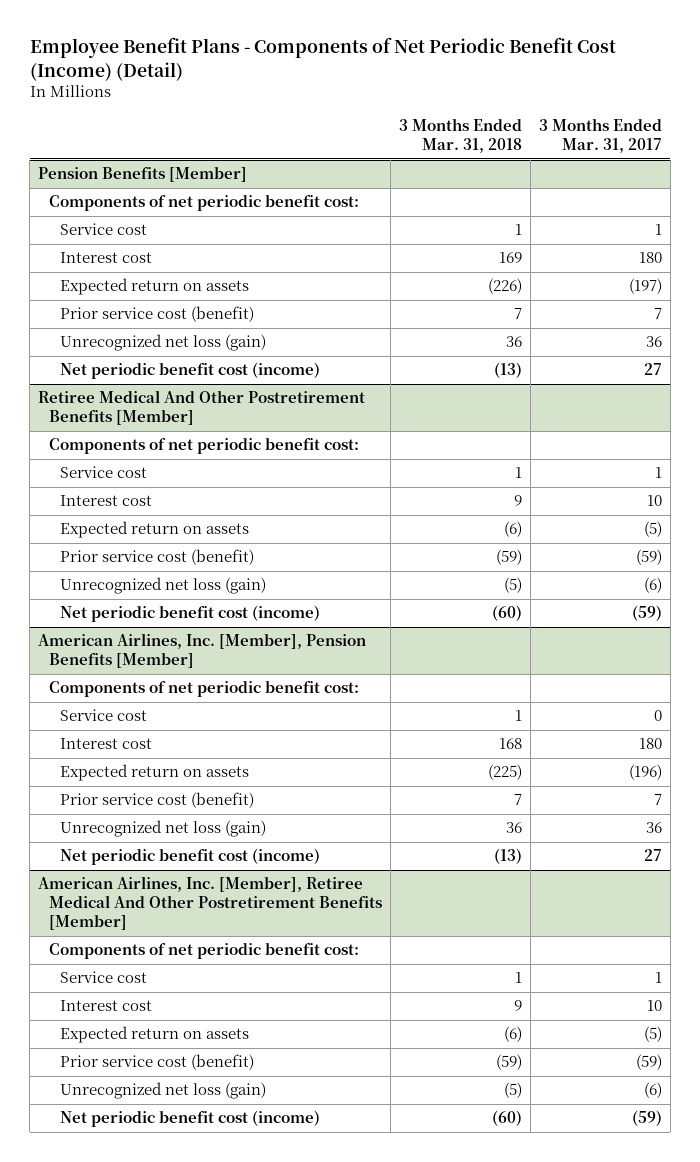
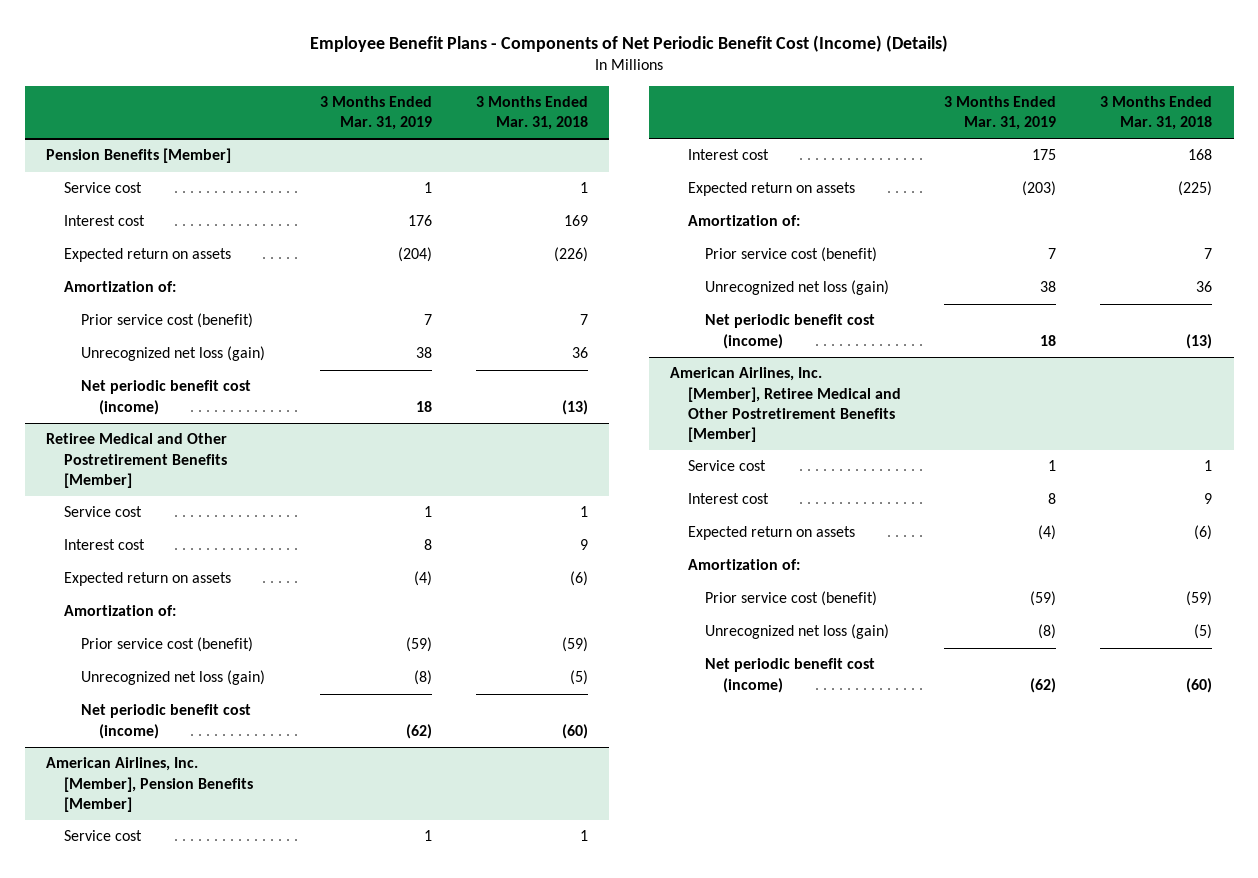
[29,37,616,81] Employee Benefit Plans - Components of Net Periodic Benefit Cost (Income) (Detail) -> [310,34,949,52] Employee Benefit Plans - Components of Net Periodic Benefit Cost (Income) (Details)
[538,118,662,154] 3 Months Ended Mar. 31, 2017 -> none
none -> [320,96,433,131] 3 Months Ended Mar. 31, 2019
[49,195,360,212] Components of net periodic benefit cost: -> none
none -> [63,281,176,293] Amortization of:
[49,438,360,455] Components of net periodic benefit cost: -> none
[38,390,366,426] Retiree Medical And Other Postretirement Benefits [Member] -> [46,433,228,488] Retiree Medical and Other Postretirement Benefits [Member]
none -> [63,605,176,617] Amortization of:
[49,681,360,698] Components of net periodic benefit cost: -> none
none -> [687,215,800,227] Amortization of:
[49,943,360,960] Components of net periodic benefit cost: -> none
[38,876,383,931] American Airlines, Inc. [Member], Retiree Medical And Other Postretirement Benefits [Member] -> [670,367,901,442] American Airlines, Inc. [Member], Retiree Medical and Other Postretirement Benefits [Member]
none -> [687,559,800,571] Amortization of:

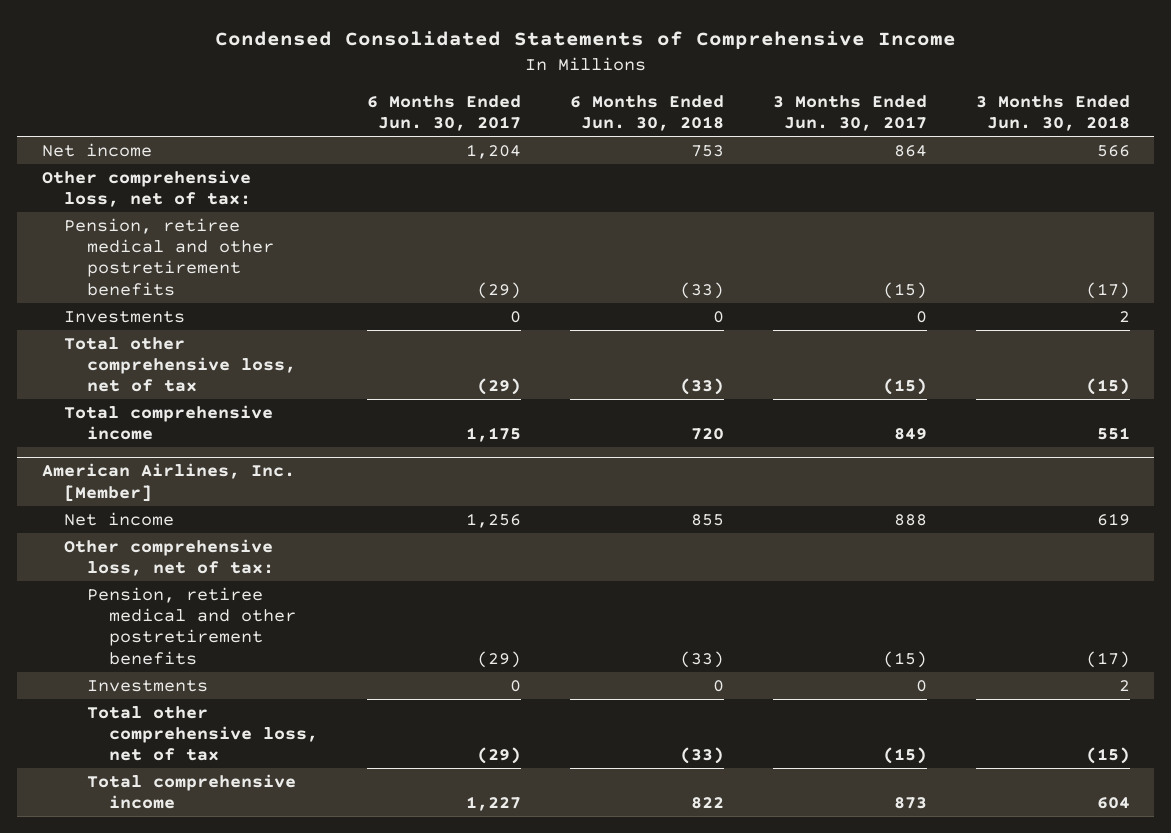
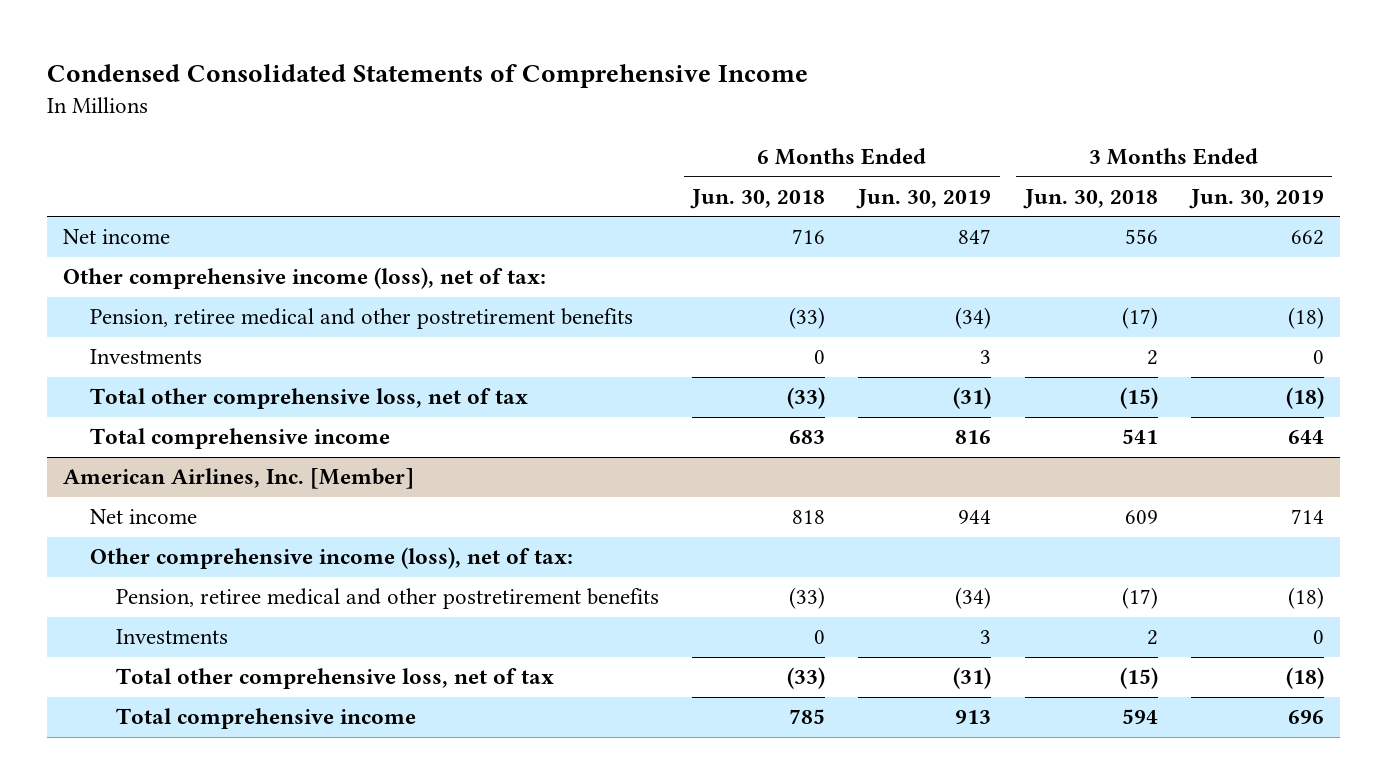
[366,95,521,132] 6 Months Ended Jun. 30, 2017 -> none
[772,95,927,132] 3 Months Ended Jun. 30, 2017 -> none
none -> [856,188,992,209] Jun. 30, 2019
none -> [1188,188,1324,209] Jun. 30, 2019
[690,144,724,157] 753 -> [792,229,826,245] 716
[1096,144,1130,157] 566 -> [1124,229,1158,245] 556
[41,169,252,208] Other comprehensive loss, net of tax: -> [63,267,547,290] Other comprehensive income (loss), net of tax:
[690,428,724,441] 720 -> [789,430,826,445] 683
[1096,427,1130,441] 551 -> [1121,429,1158,445] 541
[690,513,724,526] 855 -> [792,510,826,525] 818
[1096,512,1130,526] 619 -> [1124,510,1158,525] 609
[64,538,274,577] Other comprehensive loss, net of tax: -> [89,547,573,570] Other comprehensive income (loss), net of tax:
[690,797,724,810] 822 -> [789,709,826,725] 785
[1096,797,1130,810] 604 -> [1121,709,1158,725] 594

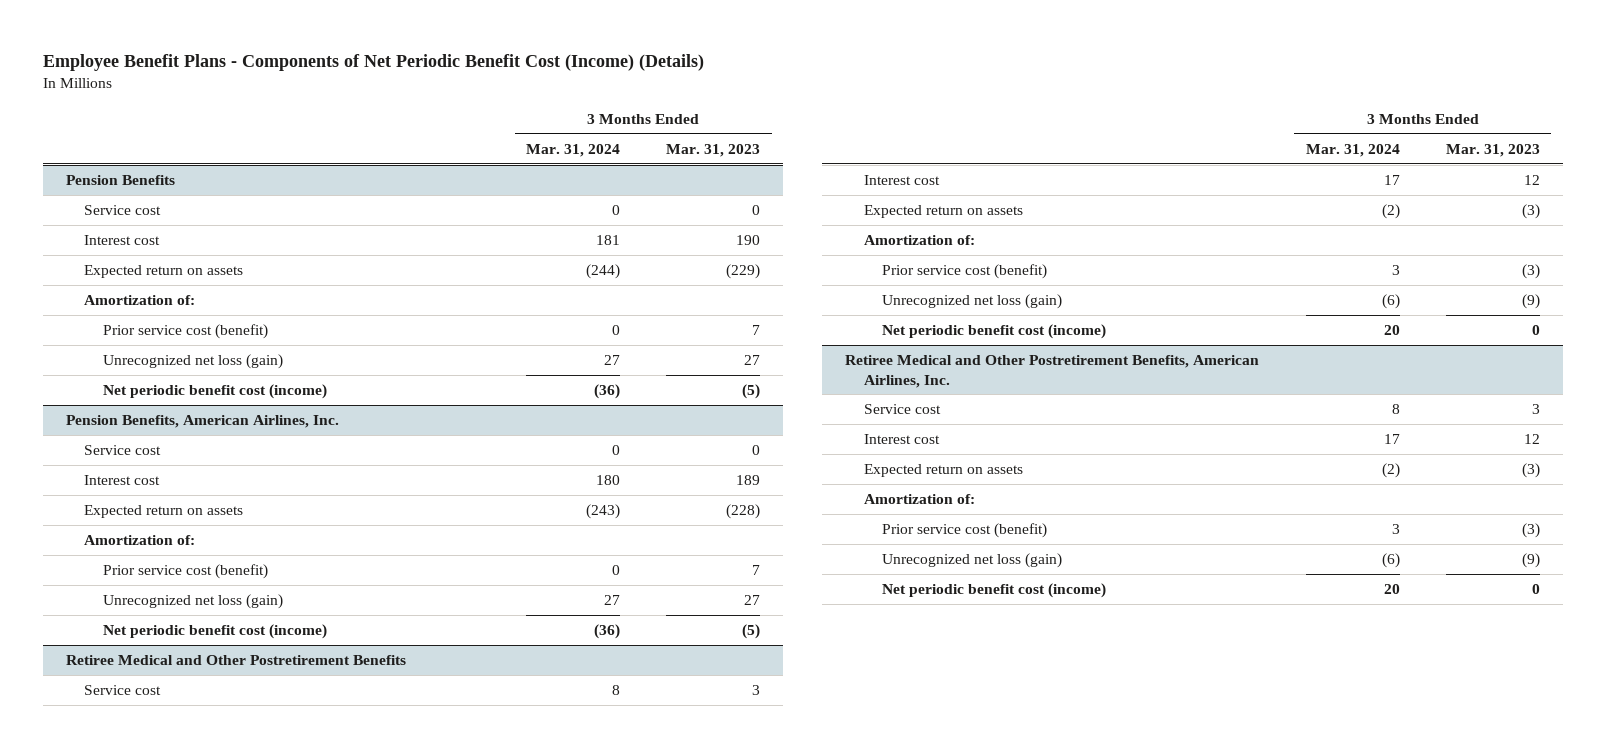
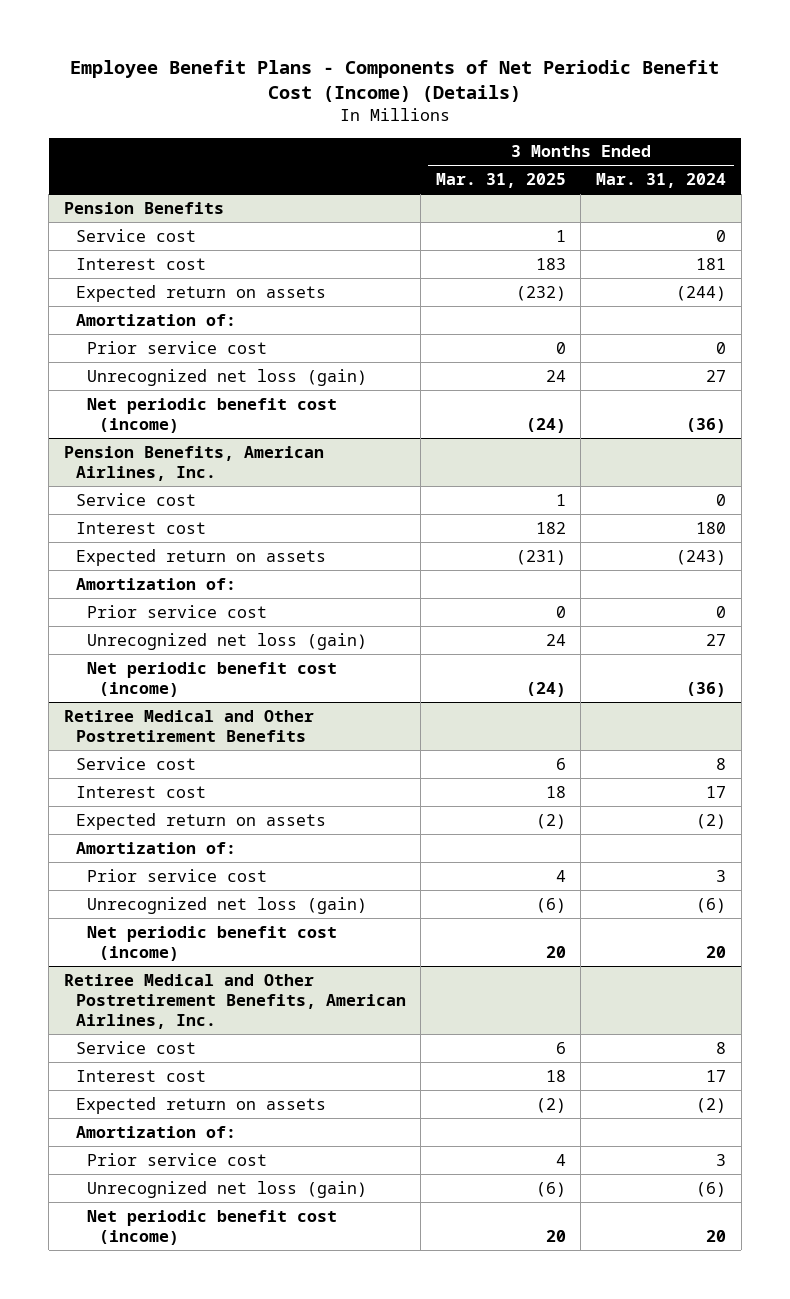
[666,143,761,157] Mar. 31, 2023 -> none
none -> [435,173,566,189] Mar. 31, 2025
[102,324,268,340] Prior service cost (benefit) -> [87,340,268,354] Prior service cost
[102,564,268,580] Prior service cost (benefit) -> [87,604,268,618] Prior service cost
[882,264,1048,280] Prior service cost (benefit) -> [87,868,268,882] Prior service cost
[882,523,1048,539] Prior service cost (benefit) -> [87,1152,268,1166] Prior service cost

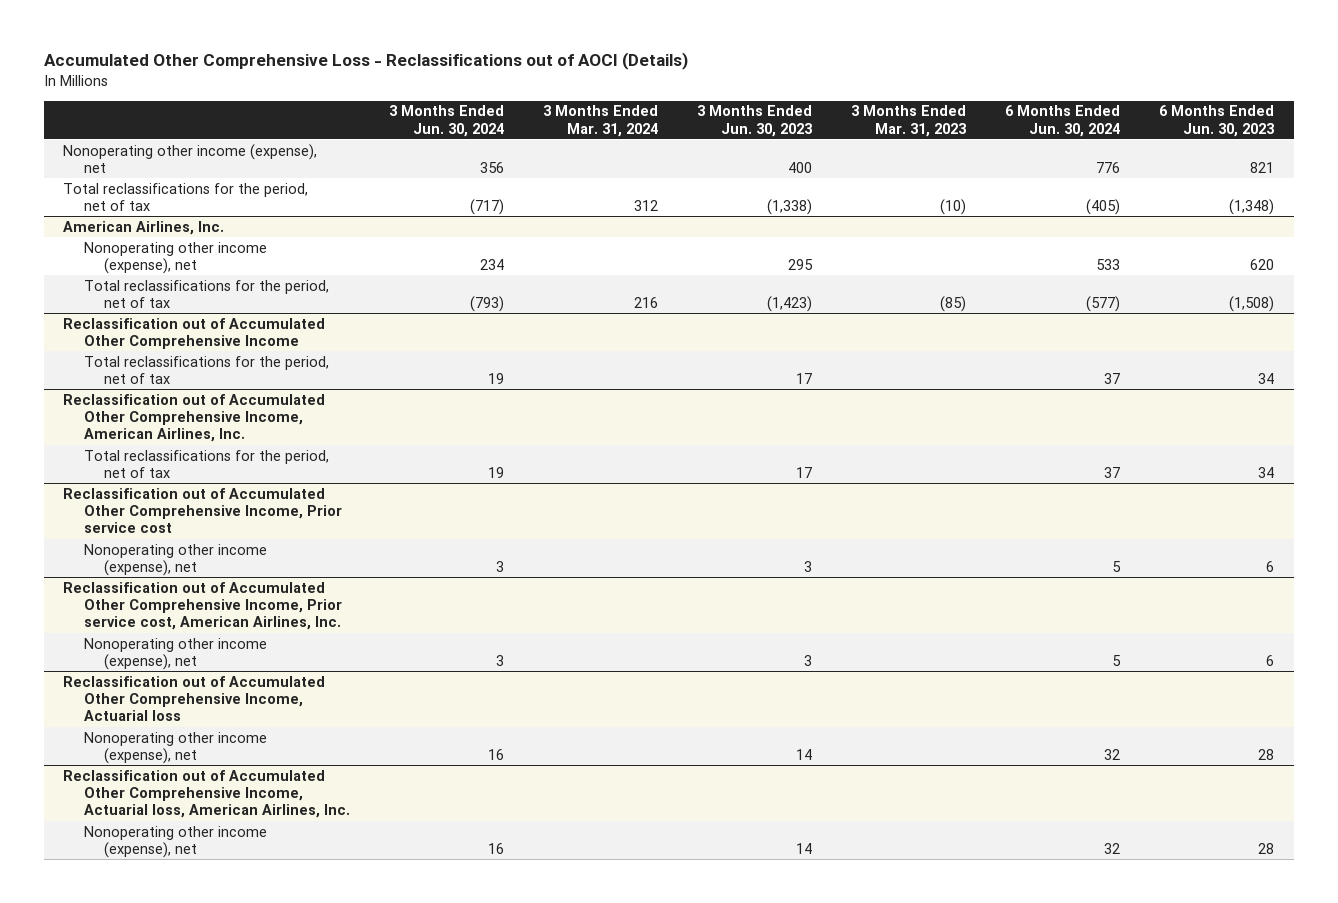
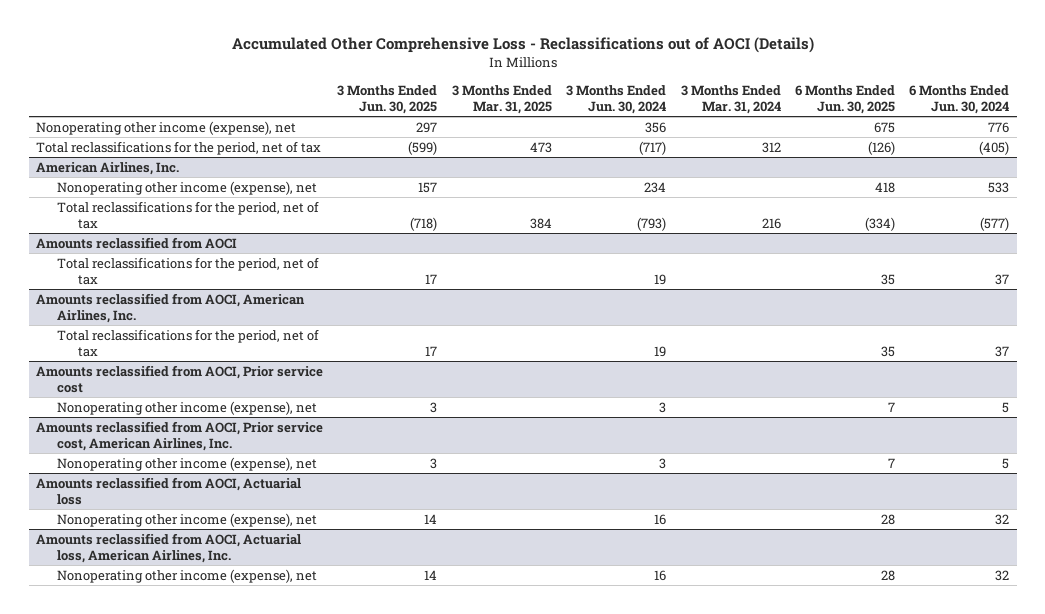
[697,105,813,137] 3 Months Ended Jun. 30, 2023 -> none
[851,105,967,137] 3 Months Ended Mar. 31, 2023 -> none
[1159,105,1275,137] 6 Months Ended Jun. 30, 2023 -> none
none -> [337,85,438,114] 3 Months Ended Jun. 30, 2025
none -> [451,85,552,114] 3 Months Ended Mar. 31, 2025
none -> [795,85,896,114] 6 Months Ended Jun. 30, 2025
[63,317,326,350] Reclassification out of Accumulated Other Comprehensive Income -> [35,236,237,249] Amounts reclassified from AOCI
[63,393,326,443] Reclassification out of Accumulated Other Comprehensive Income, American Airlines, Inc. -> none
none -> [35,292,305,323] Amounts reclassified from AOCI, American Airlines, Inc.
[63,487,342,534] Reclassification out of Accumulated Other Comprehensive Income, Prior service cost -> none
none -> [35,364,323,393] Amounts reclassified from AOCI, Prior service cost
[63,581,342,631] Reclassification out of Accumulated Other Comprehensive Income, Prior service cost, American Airlines, Inc. -> none
none -> [35,420,323,451] Amounts reclassified from AOCI, Prior service cost, American Airlines, Inc.
[63,675,326,722] Reclassification out of Accumulated Other Comprehensive Income, Actuarial loss -> none
none -> [35,476,301,505] Amounts reclassified from AOCI, Actuarial loss
[63,769,350,819] Reclassification out of Accumulated Other Comprehensive Income, Actuarial loss, American Airlines, Inc. -> none
none -> [35,532,301,563] Amounts reclassified from AOCI, Actuarial loss, American Airlines, Inc.

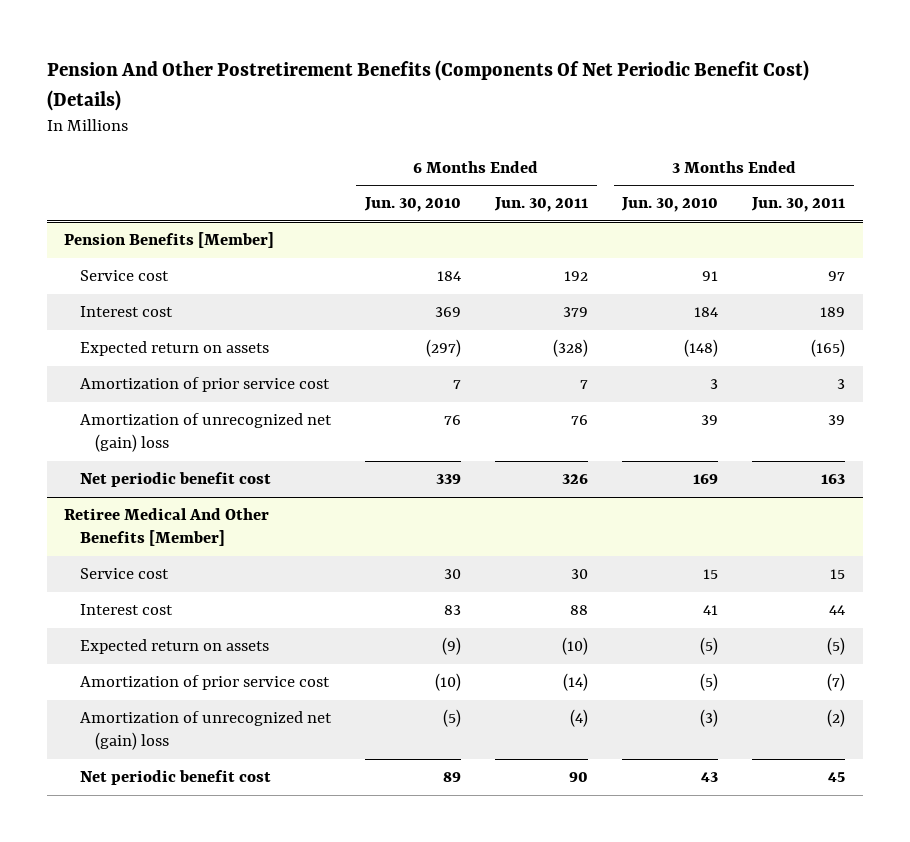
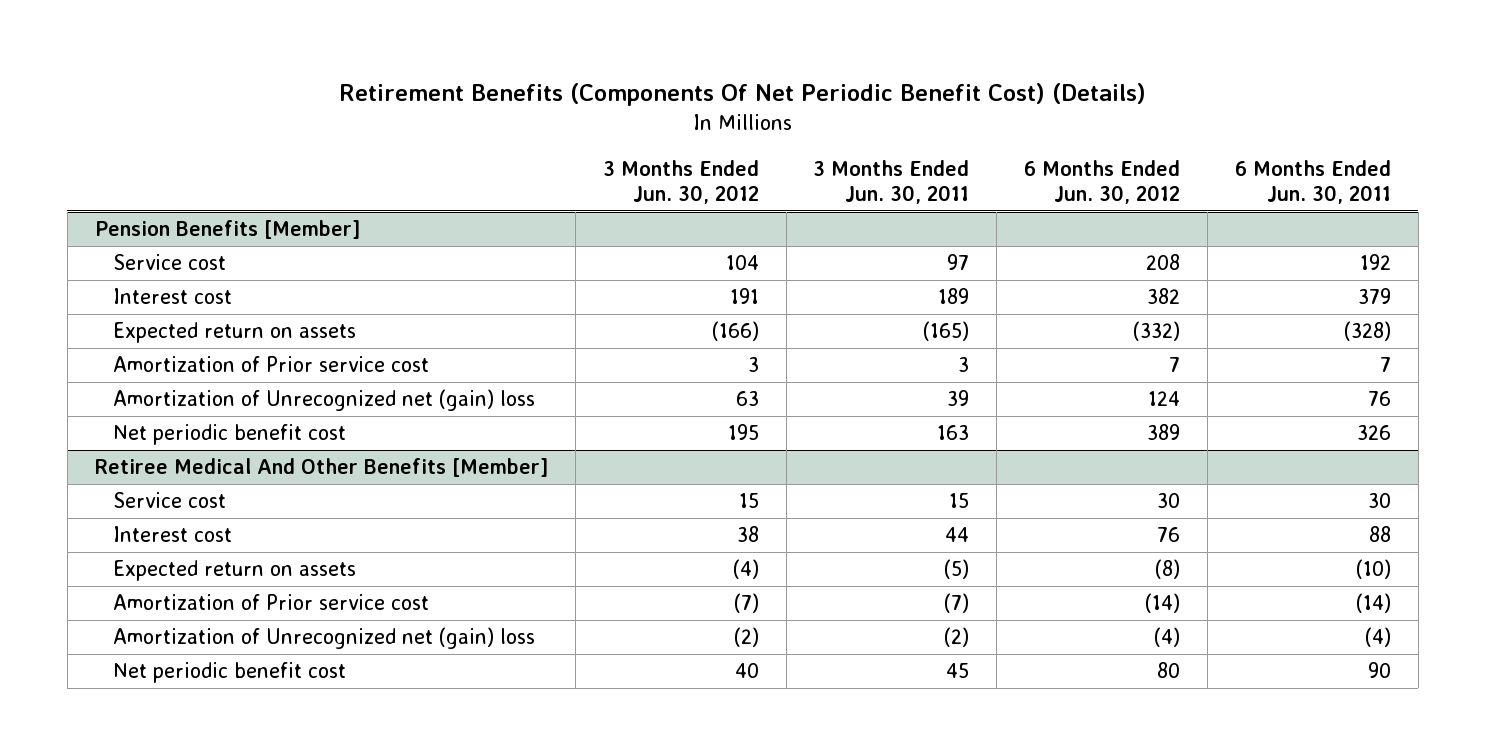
[47,60,810,111] Pension And Other Postretirement Benefits (Components Of Net Periodic Benefit Cost) (Details) -> [338,82,1146,106] Retirement Benefits (Components Of Net Periodic Benefit Cost) (Details)
[363,197,461,213] Jun. 30, 2010 -> none
[621,197,719,213] Jun. 30, 2010 -> none
none -> [602,159,759,205] 3 Months Ended Jun. 30, 2012
none -> [1024,159,1181,205] 6 Months Ended Jun. 30, 2012
[79,377,330,393] Amortization of prior service cost -> [112,356,429,373] Amortization of Prior service cost
[79,413,332,453] Amortization of unrecognized net (gain) loss -> [112,389,535,412] Amortization of Unrecognized net (gain) loss
[79,675,330,691] Amortization of prior service cost -> [112,594,429,611] Amortization of Prior service cost
[79,711,332,751] Amortization of unrecognized net (gain) loss -> [112,627,535,650] Amortization of Unrecognized net (gain) loss

